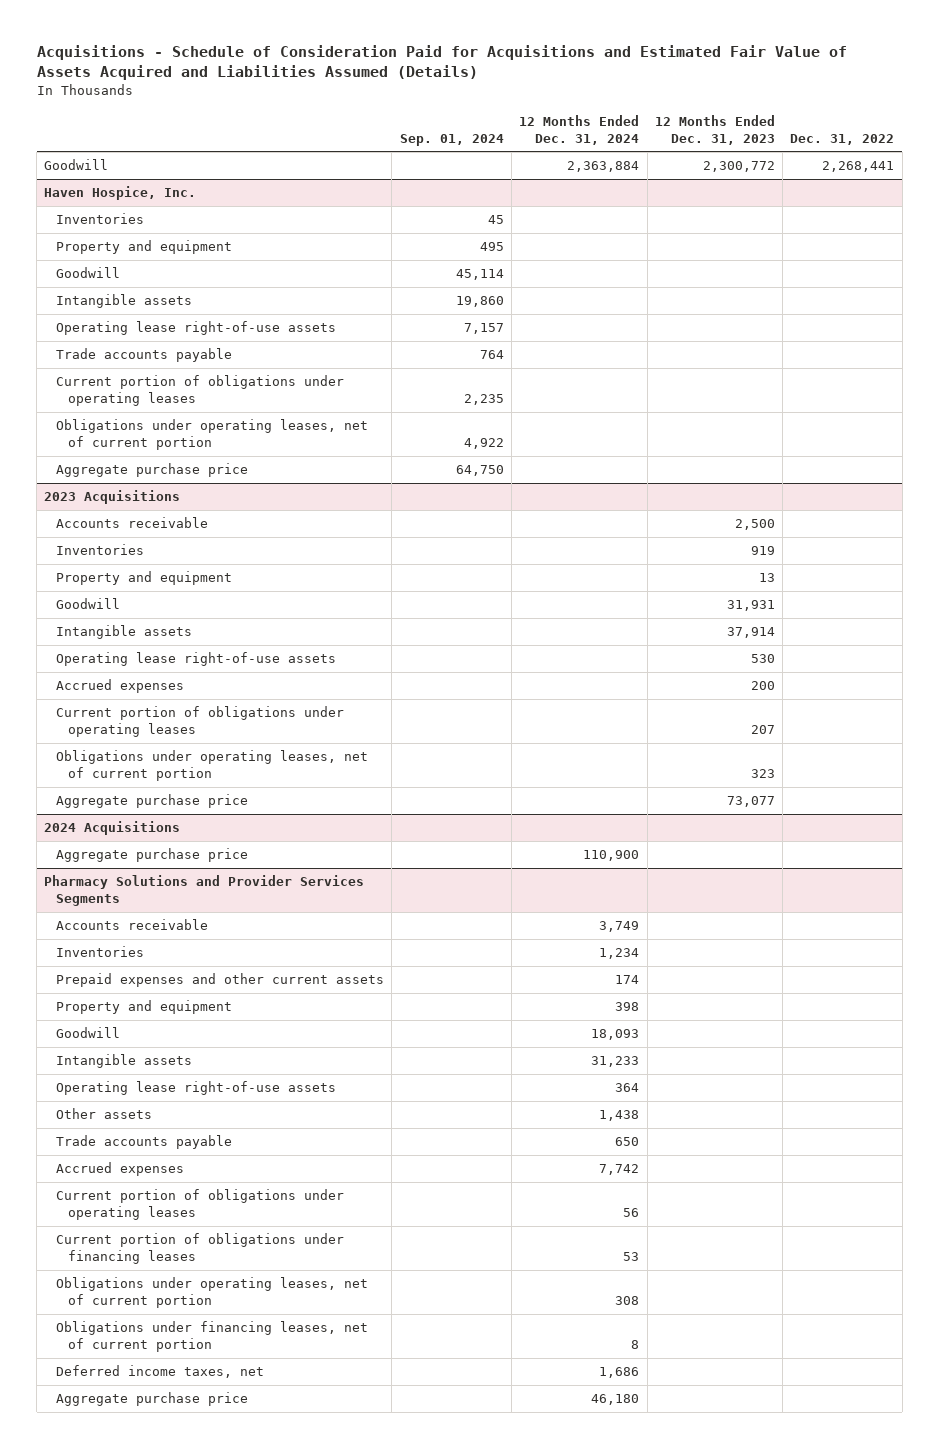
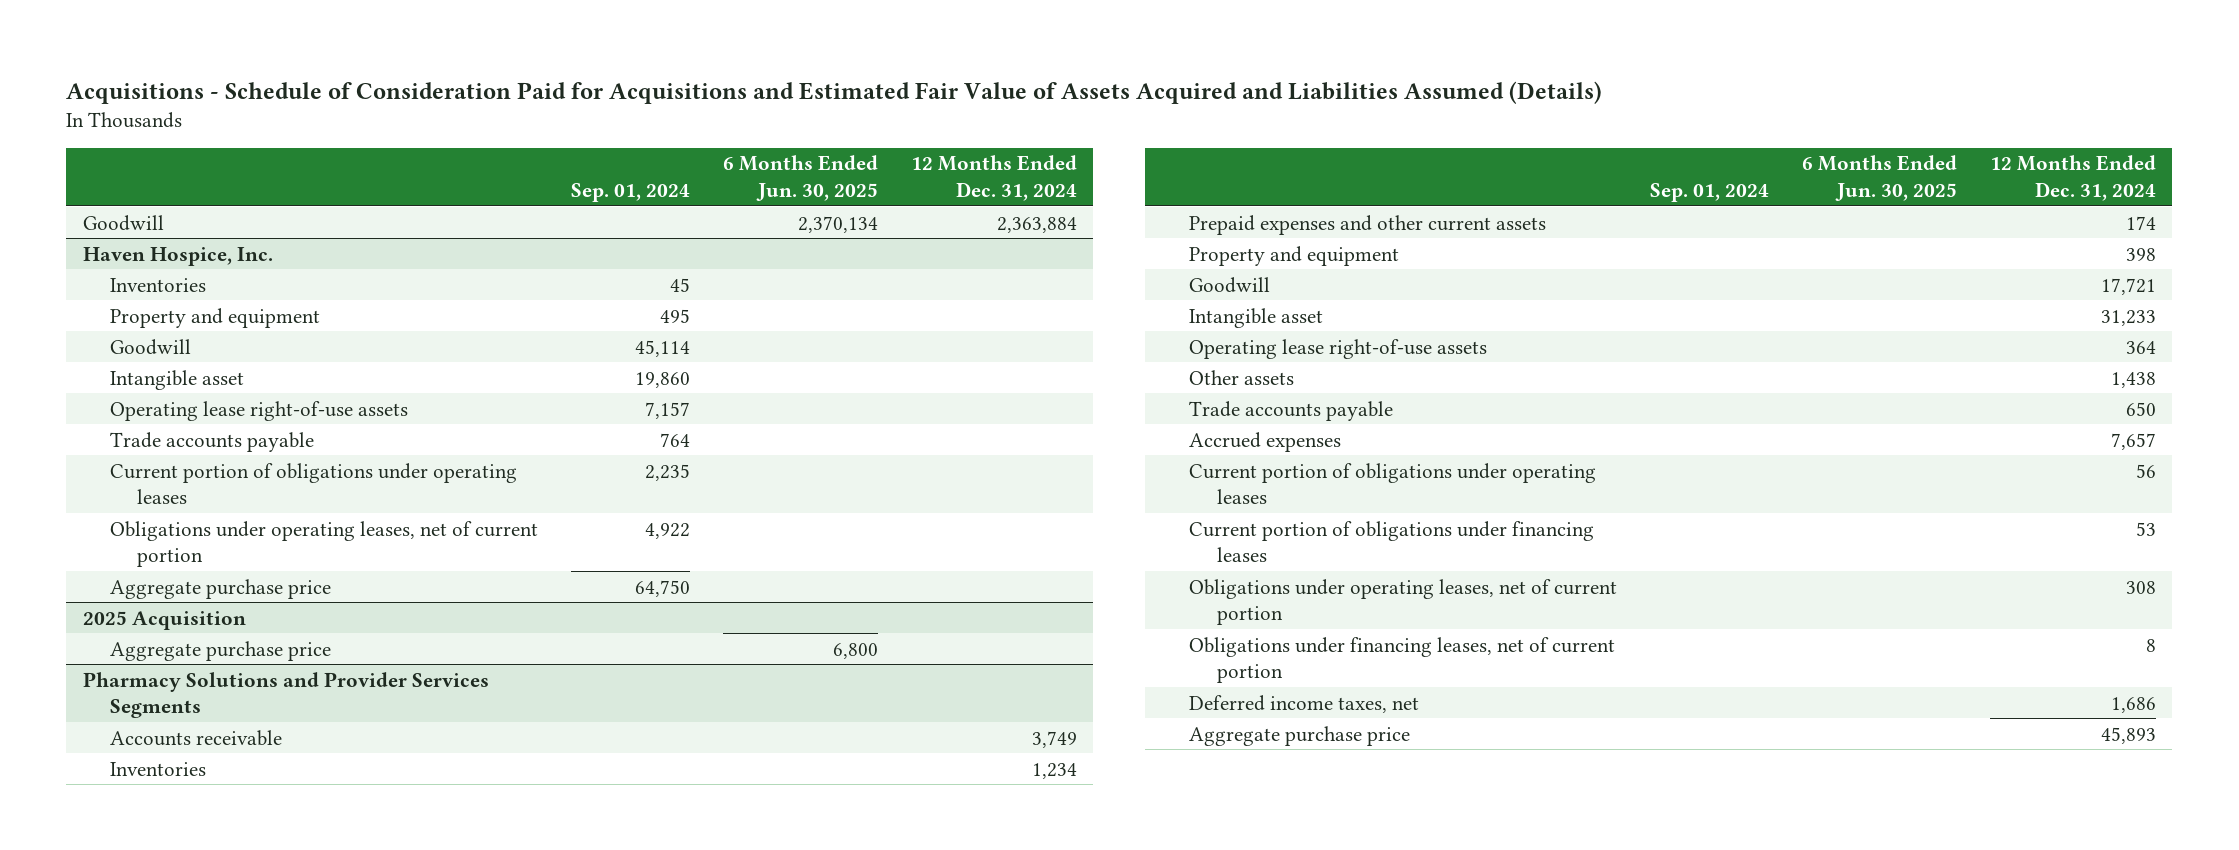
[654,115,775,145] 12 Months Ended Dec. 31, 2023 -> none
[790,133,895,145] Dec. 31, 2022 -> none
none -> [722,155,878,201] 6 Months Ended Jun. 30, 2025
[56,294,193,309] Intangible assets -> [110,369,245,390] Intangible asset
[44,490,181,505] 2023 Acquisitions -> none
[56,517,209,529] Accounts receivable -> none
[56,544,145,556] Inventories -> none
[56,571,233,586] Property and equipment -> none
[56,598,121,610] Goodwill -> none
[56,625,193,640] Intangible assets -> none
[56,652,337,667] Operating lease right-of-use assets -> none
[56,679,185,694] Accrued expenses -> none
[56,706,345,737] Current portion of obligations under operating leases -> none
[56,750,369,781] Obligations under operating leases, net of current portion -> none
[56,794,249,809] Aggregate purchase price -> none
[44,821,181,836] 2024 Acquisitions -> none
[56,848,249,863] Aggregate purchase price -> none
none -> [82,610,246,630] 2025 Acquisition
none -> [110,640,332,661] Aggregate purchase price
[591,1029,640,1041] 18,093 -> [2100,277,2156,295] 17,721
[56,1054,193,1069] Intangible assets -> [1189,307,1324,328] Intangible asset
[599,1164,640,1176] 7,742 -> [2110,432,2156,450] 7,657
[591,1394,640,1406] 46,180 -> [2100,726,2156,744] 45,893

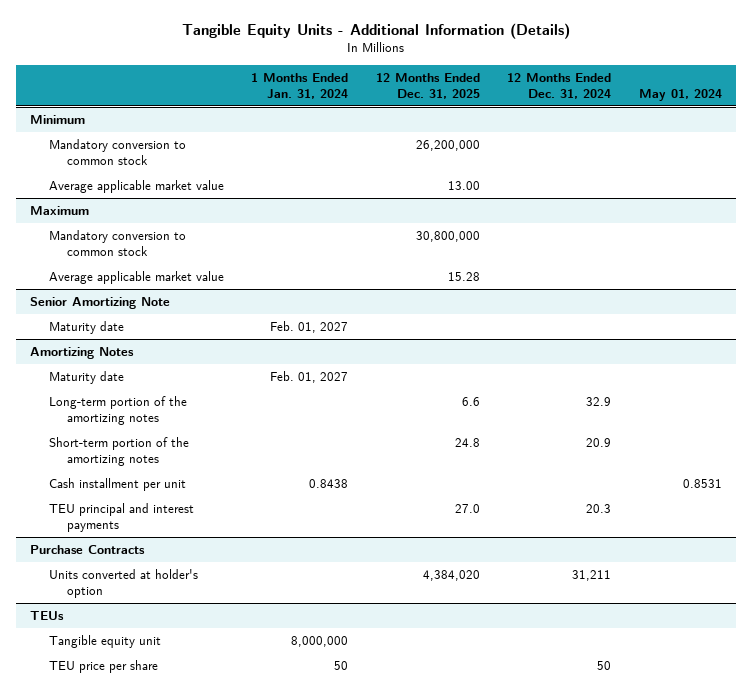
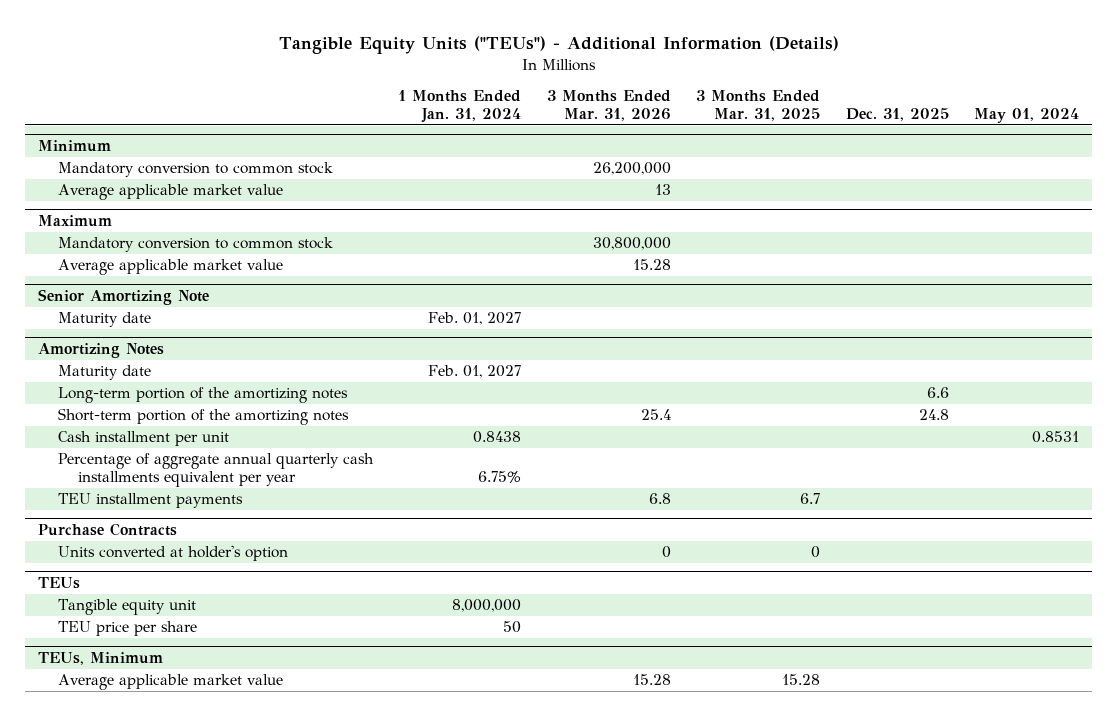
[181,23,570,40] Tangible Equity Units - Additional Information (Details) -> [278,36,839,55] Tangible Equity Units ("TEUs") - Additional Information (Details)
[375,72,480,99] 12 Months Ended Dec. 31, 2025 -> none
[507,72,612,99] 12 Months Ended Dec. 31, 2024 -> none
none -> [546,90,671,122] 3 Months Ended Mar. 31, 2026
none -> [696,90,821,122] 3 Months Ended Mar. 31, 2025
none -> [845,108,949,122] Dec. 31, 2025
none -> [57,453,374,487] Percentage of aggregate annual quarterly cash installments equivalent per year
[48,502,194,532] TEU principal and interest payments -> [57,493,243,509] TEU installment payments
none -> [38,652,164,666] TEUs, Minimum
none -> [57,674,283,691] Average applicable market value

